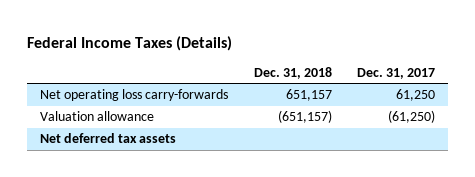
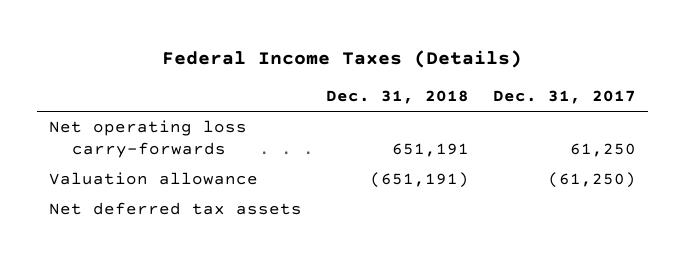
[285,89,332,102] 651,157 -> [391,142,469,157] 651,191
[277,110,332,124] (651,157) -> [369,172,469,189] (651,191)

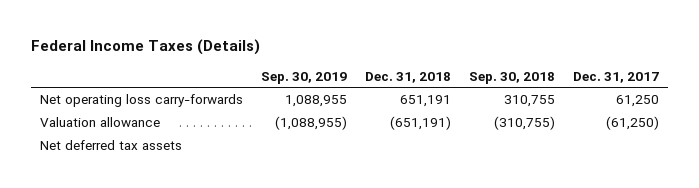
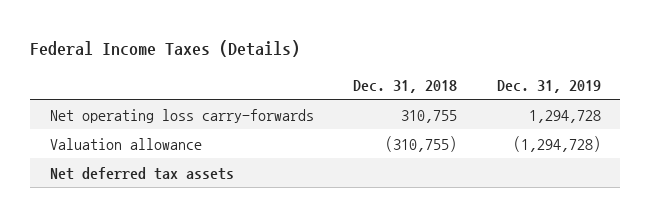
[260,71,347,84] Sep. 30, 2019 -> none
[468,71,555,84] Sep. 30, 2018 -> none
[572,71,659,83] Dec. 31, 2017 -> none
none -> [496,79,601,93] Dec. 31, 2019
[399,95,451,108] 651,191 -> [401,109,458,123] 310,755
[389,116,451,131] (651,191) -> [385,135,458,152] (310,755)

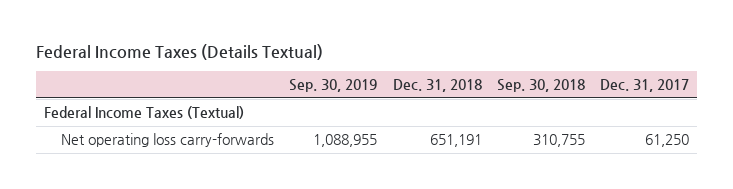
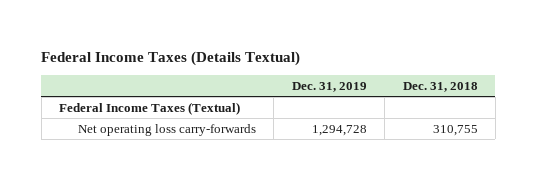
[289,78,378,92] Sep. 30, 2019 -> none
[496,78,585,92] Sep. 30, 2018 -> none
[600,78,690,92] Dec. 31, 2017 -> none
none -> [291,81,367,92] Dec. 31, 2019
[429,134,482,148] 651,191 -> [432,124,478,136] 310,755

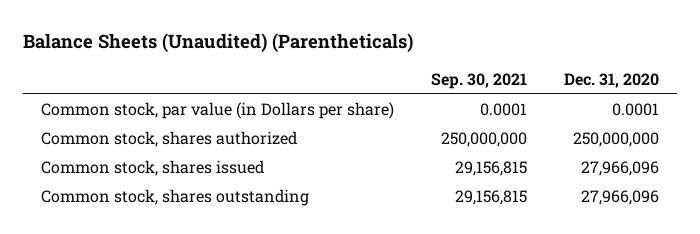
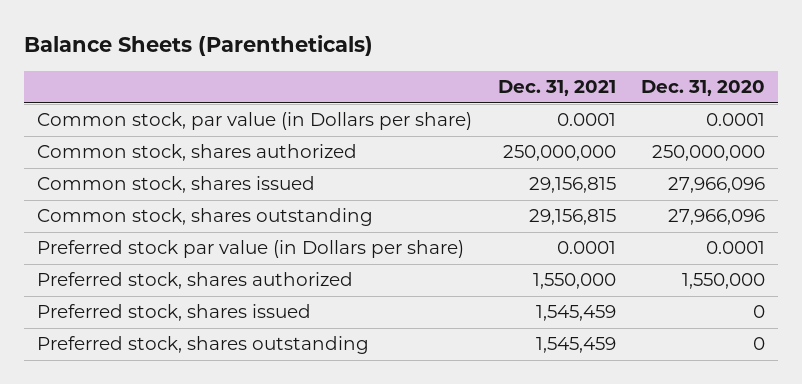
[23,33,414,54] Balance Sheets (Unaudited) (Parentheticals) -> [24,35,374,57] Balance Sheets (Parentheticals)
[431,72,528,89] Sep. 30, 2021 -> none
none -> [497,80,616,97] Dec. 31, 2021
none -> [36,240,464,259] Preferred stock par value (in Dollars per share)
none -> [36,272,353,290] Preferred stock, shares authorized
none -> [36,304,311,322] Preferred stock, shares issued
none -> [36,336,369,355] Preferred stock, shares outstanding

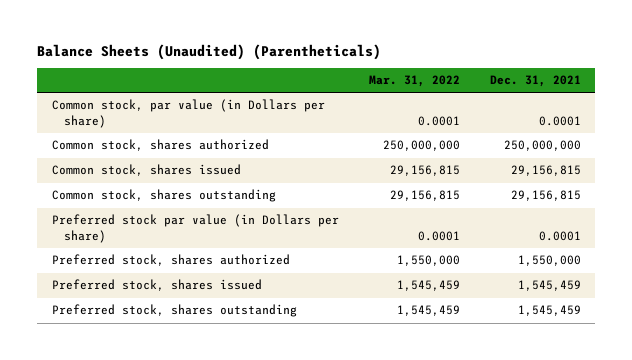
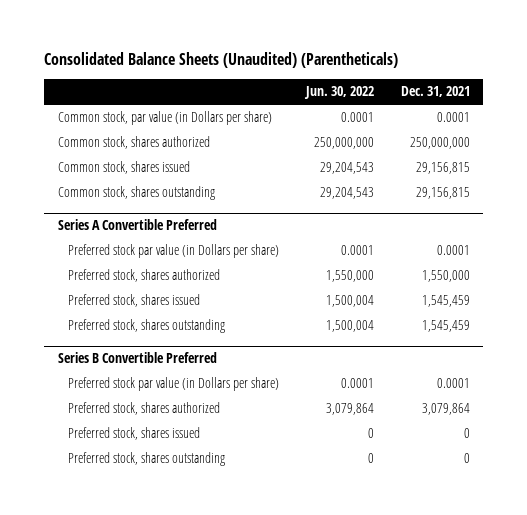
[36,43,381,60] Balance Sheets (Unaudited) (Parentheticals) -> [44,52,399,69] Consolidated Balance Sheets (Unaudited) (Parentheticals)
[368,75,460,88] Mar. 31, 2022 -> none
none -> [303,86,374,100] Jun. 30, 2022
none -> [57,219,217,231] Series A Convertible Preferred
none -> [57,352,217,364] Series B Convertible Preferred
none -> [68,377,280,392] Preferred stock par value (in Dollars per share)
none -> [68,402,221,416] Preferred stock, shares authorized
none -> [68,427,201,441] Preferred stock, shares issued
none -> [68,452,226,467] Preferred stock, shares outstanding

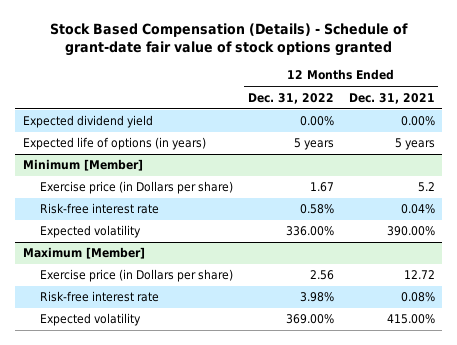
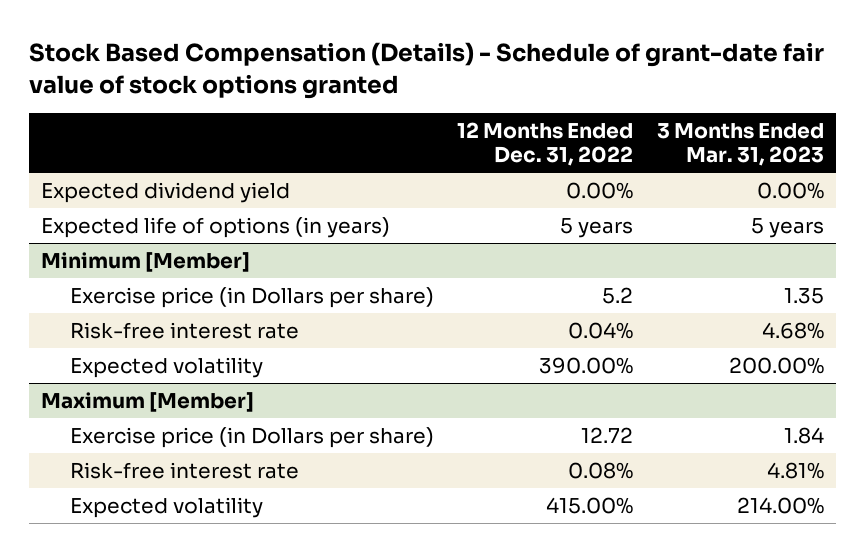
[348,92,435,104] Dec. 31, 2021 -> none
none -> [657,123,825,167] 3 Months Ended Mar. 31, 2023
[309,182,334,193] 1.67 -> [602,286,634,304] 5.2
[299,204,334,215] 0.58% -> [568,321,634,339] 0.04%
[285,226,334,237] 336.00% -> [539,356,634,374] 390.00%
[309,270,334,281] 2.56 -> [581,426,634,443] 12.72
[299,292,334,303] 3.98% -> [568,461,634,479] 0.08%
[285,314,334,325] 369.00% -> [546,496,634,514] 415.00%

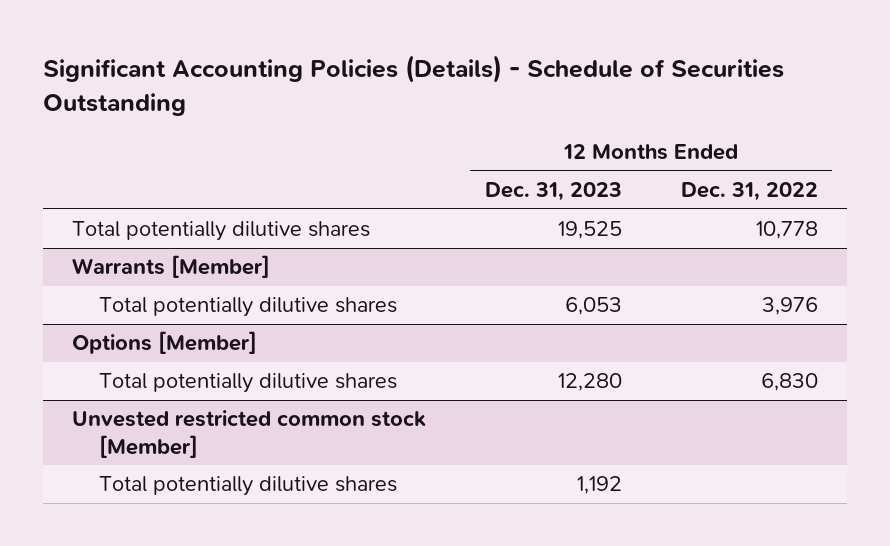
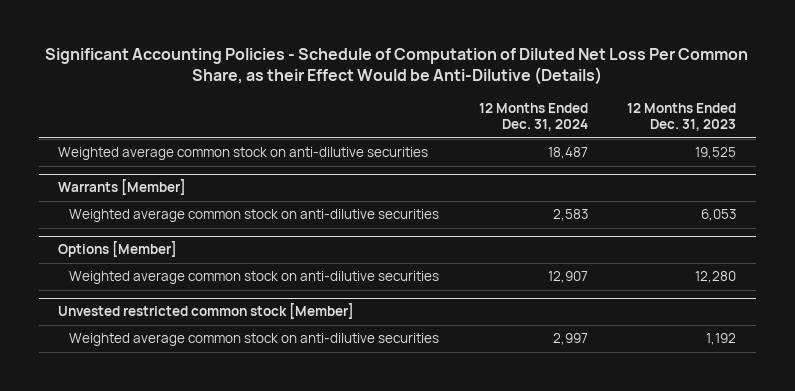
[42,54,784,116] Significant Accounting Policies (Details) - Schedule of Securities Outstanding -> [45,47,749,86] Significant Accounting Policies - Schedule of Computation of Diluted Net Loss Per Common Share, as their Effect Would be Anti-Dilutive (Details)
[680,181,818,201] Dec. 31, 2022 -> none
none -> [478,103,588,132] 12 Months Ended Dec. 31, 2024
[71,221,370,242] Total potentially dilutive shares -> [58,147,429,161] Weighted average common stock on anti-dilutive securities
[98,297,397,318] Total potentially dilutive shares -> [69,209,440,223] Weighted average common stock on anti-dilutive securities
[98,373,397,394] Total potentially dilutive shares -> [69,271,440,285] Weighted average common stock on anti-dilutive securities
[98,476,397,497] Total potentially dilutive shares -> [69,333,440,347] Weighted average common stock on anti-dilutive securities

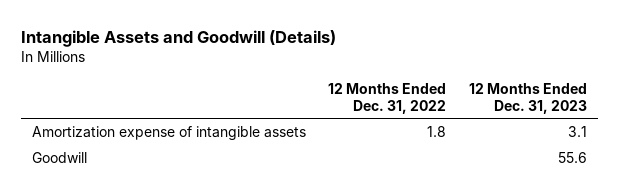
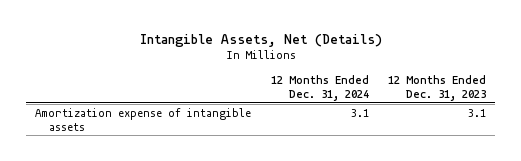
[20,29,336,47] Intangible Assets and Goodwill (Details) -> [139,33,382,47] Intangible Assets, Net (Details)
[328,83,447,114] 12 Months Ended Dec. 31, 2022 -> none
none -> [270,74,369,101] 12 Months Ended Dec. 31, 2024
[32,152,88,164] Goodwill -> none

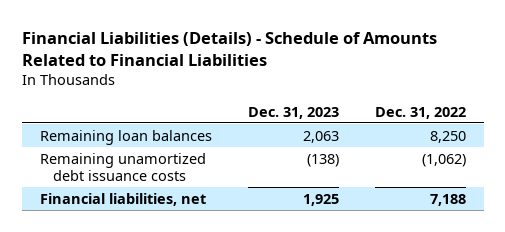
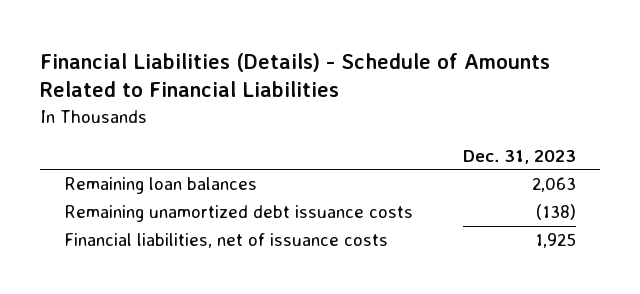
[374,106,466,119] Dec. 31, 2022 -> none
[39,192,206,206] Financial liabilities, net -> [64,233,389,249] Financial liabilities, net of issuance costs

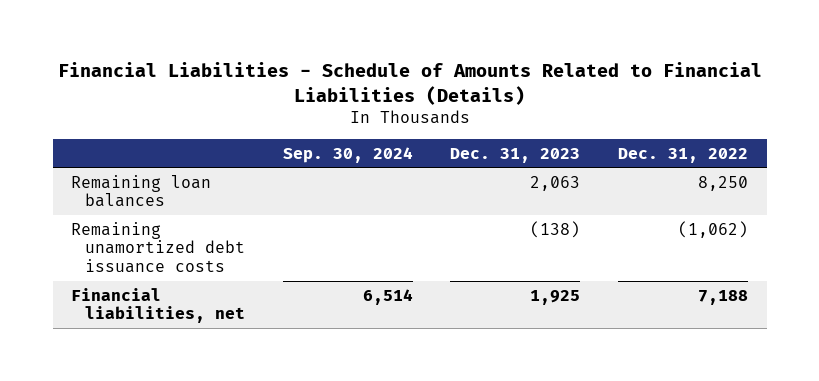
[39,52,550,98] Financial Liabilities (Details) - Schedule of Amounts Related to Financial Liabilities -> [57,62,762,106] Financial Liabilities - Schedule of Amounts Related to Financial Liabilities (Details)
none -> [282,146,413,163] Sep. 30, 2024
none -> [617,147,748,163] Dec. 31, 2022
[64,233,389,249] Financial liabilities, net of issuance costs -> [71,287,246,324] Financial liabilities, net

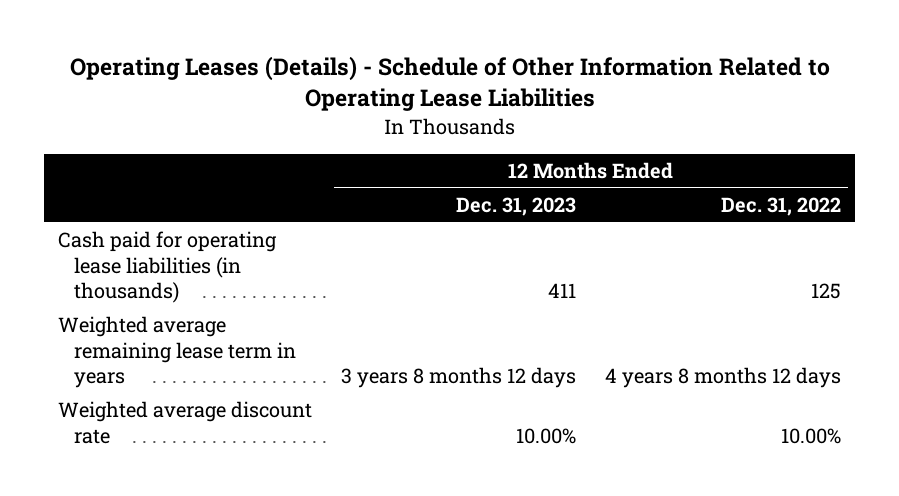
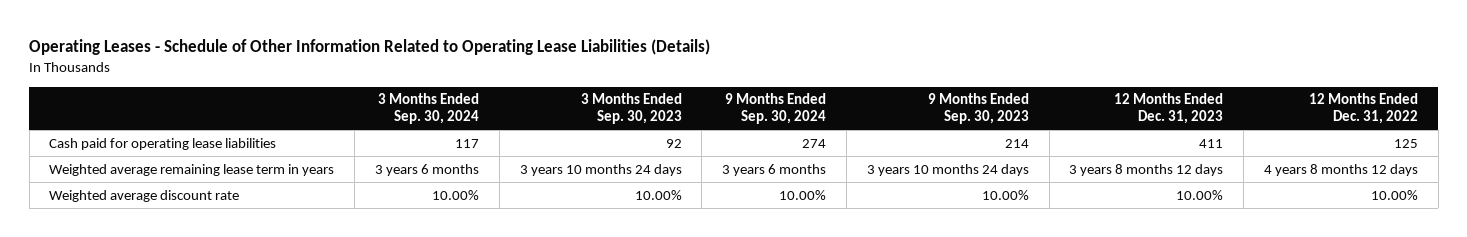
[69,56,830,112] Operating Leases (Details) - Schedule of Other Information Related to Operating Lease Liabilities -> [29,38,711,55] Operating Leases - Schedule of Other Information Related to Operating Lease Liabilities (Details)
none -> [377,93,479,125] 3 Months Ended Sep. 30, 2024
none -> [580,93,682,125] 3 Months Ended Sep. 30, 2023
none -> [725,93,827,125] 9 Months Ended Sep. 30, 2024
none -> [927,93,1029,125] 9 Months Ended Sep. 30, 2023
[58,231,278,303] Cash paid for operating lease liabilities (in thousands) -> [49,137,277,150] Cash paid for operating lease liabilities

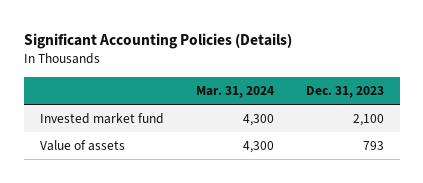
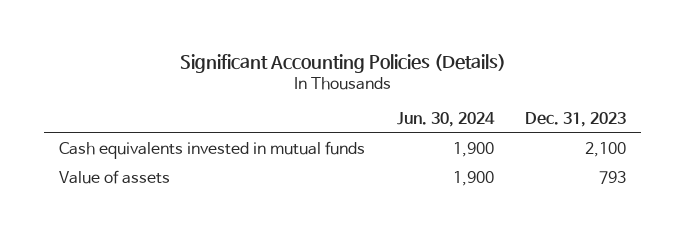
[195,85,274,98] Mar. 31, 2024 -> none
none -> [396,112,495,128] Jun. 30, 2024
[39,113,164,125] Invested market fund -> [59,140,366,159] Cash equivalents invested in mutual funds

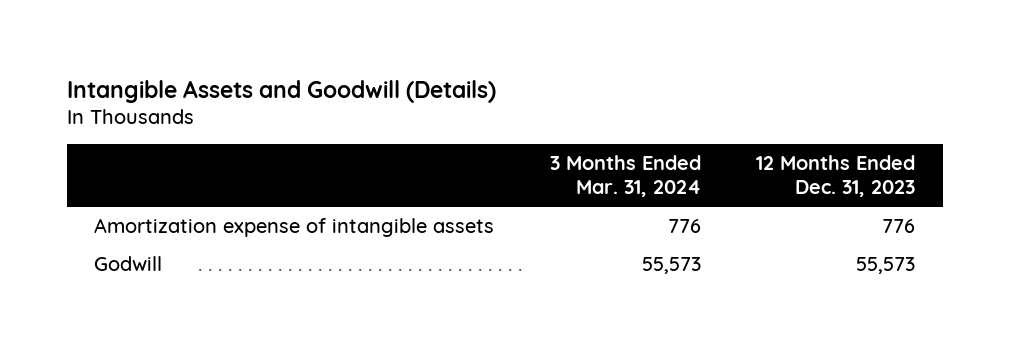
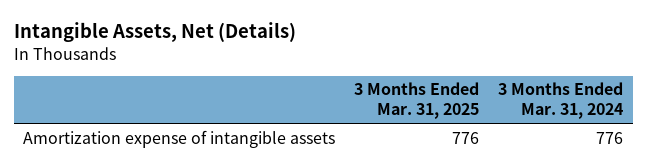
[66,79,496,103] Intangible Assets and Goodwill (Details) -> [13,22,296,43] Intangible Assets, Net (Details)
[756,155,916,198] 12 Months Ended Dec. 31, 2023 -> none
none -> [354,82,480,120] 3 Months Ended Mar. 31, 2025
[94,256,163,272] Godwill -> none

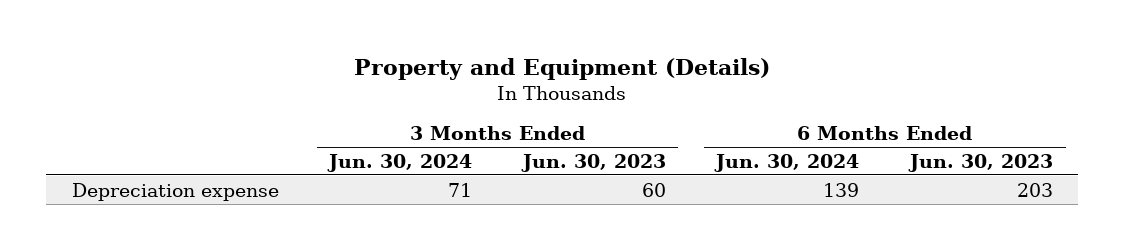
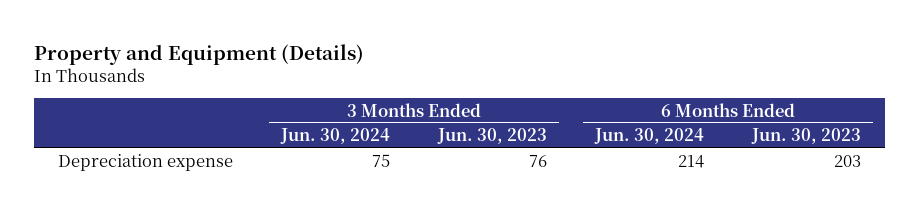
[448,182,473,197] 71 -> [372,154,391,168] 75
[641,182,666,197] 60 -> [529,155,548,168] 76
[823,182,860,197] 139 -> [678,155,705,169] 214

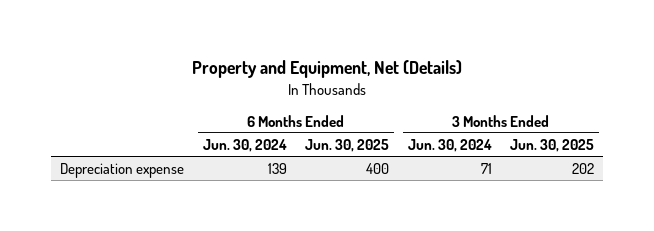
[34,43,365,65] Property and Equipment (Details) -> [192,60,463,79] Property and Equipment, Net (Details)
[437,128,548,145] Jun. 30, 2023 -> none
[751,128,862,145] Jun. 30, 2023 -> none
none -> [305,139,390,153] Jun. 30, 2025
none -> [510,139,595,153] Jun. 30, 2025
[372,154,391,168] 75 -> [480,163,492,175] 71
[678,155,705,169] 214 -> [267,163,287,175] 139

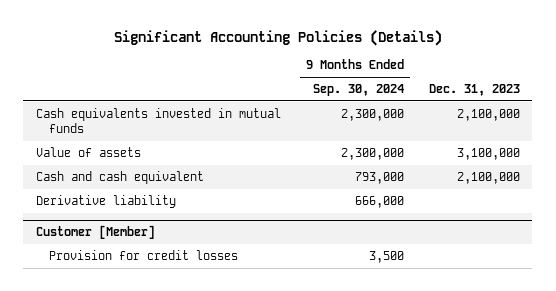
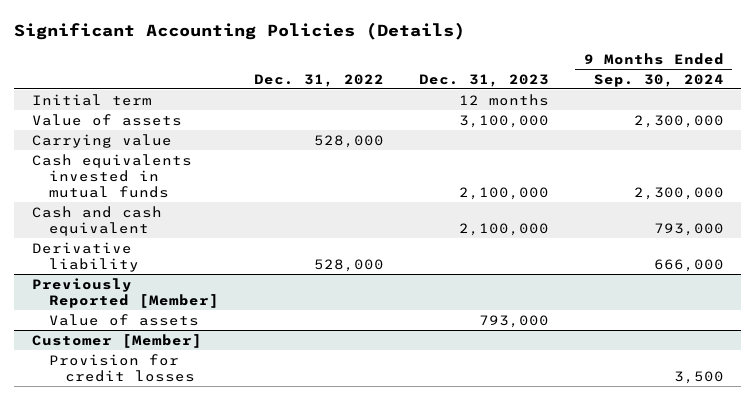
none -> [253,73,384,87] Dec. 31, 2022
none -> [31,93,152,106] Initial term
none -> [31,133,172,148] Carrying value
[35,108,281,133] Cash equivalents invested in mutual funds -> [31,153,192,198] Cash equivalents invested in mutual funds
none -> [31,277,219,308] Previously Reported [Member]
none -> [48,313,199,326] Value of assets

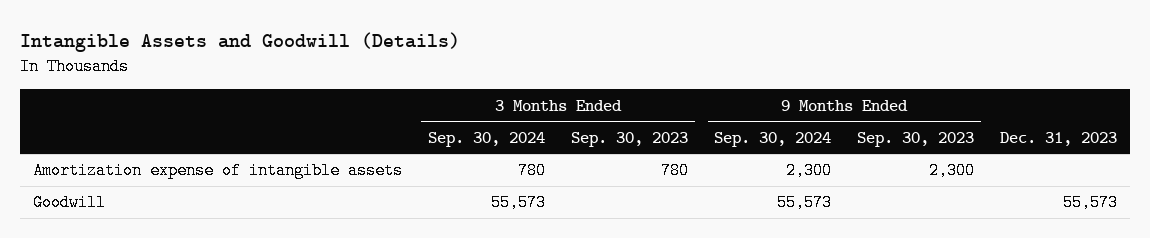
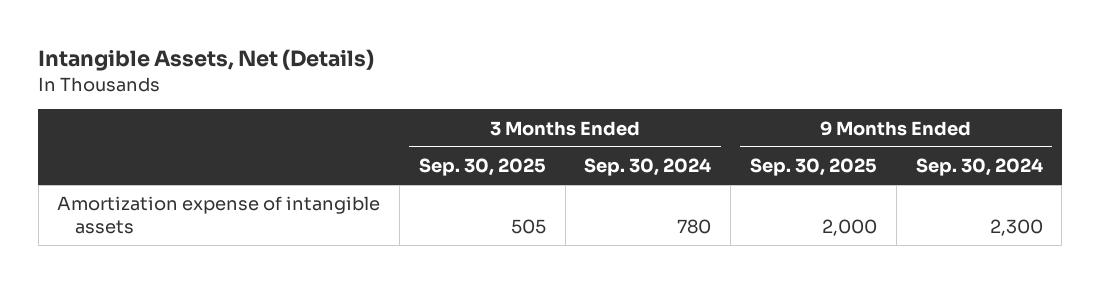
[19,32,460,53] Intangible Assets and Goodwill (Details) -> [38,49,375,72] Intangible Assets, Net (Details)
[571,131,689,147] Sep. 30, 2023 -> none
[857,131,975,147] Sep. 30, 2023 -> none
[1000,131,1118,146] Dec. 31, 2023 -> none
none -> [418,158,546,177] Sep. 30, 2025
none -> [749,158,877,177] Sep. 30, 2025
[32,194,106,212] Goodwill -> none

